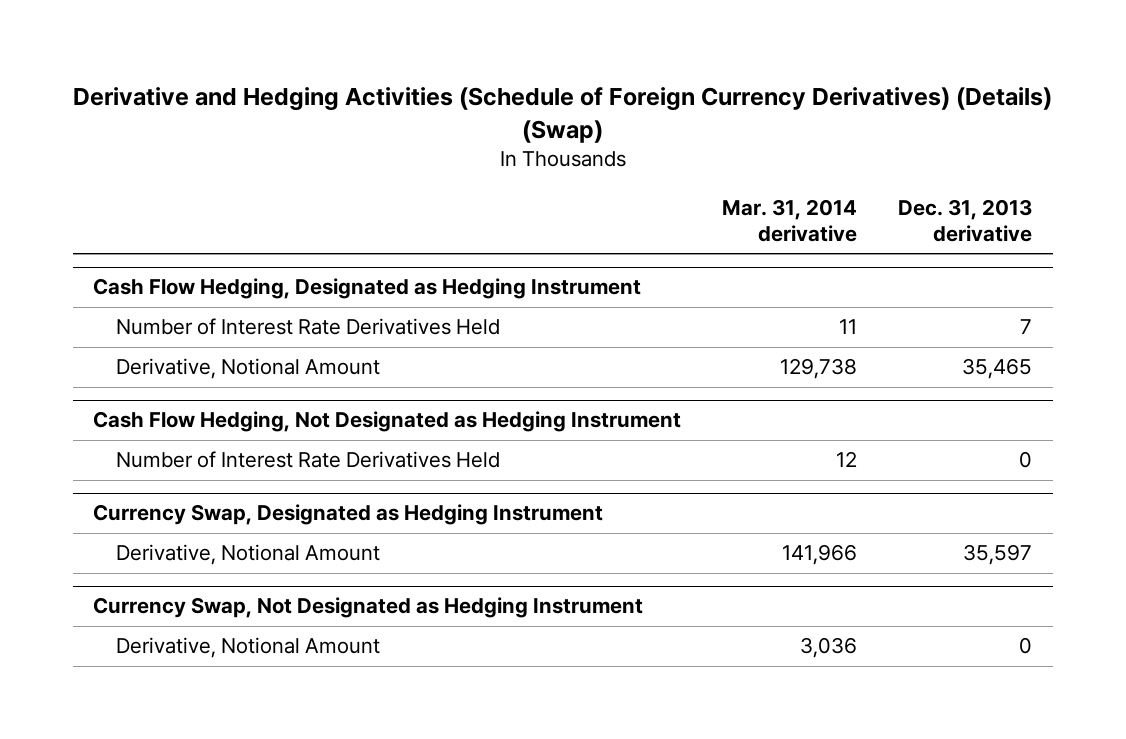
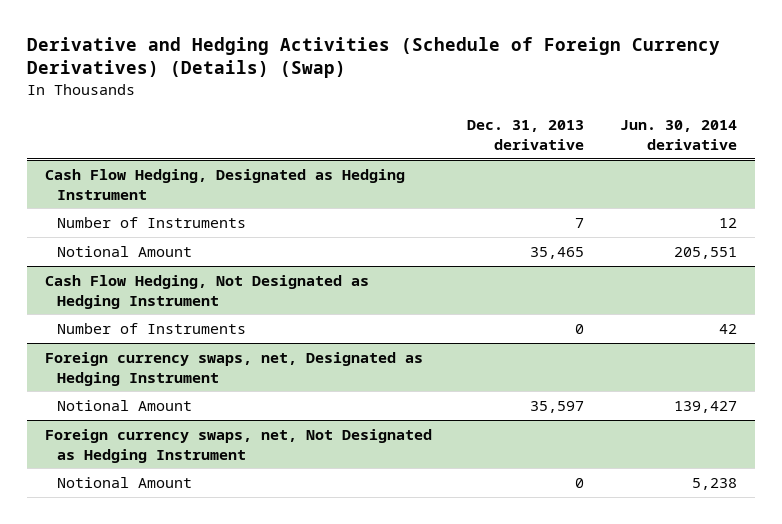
[722,198,858,242] Mar. 31, 2014 derivative -> none
none -> [620,119,738,150] Jun. 30, 2014 derivative
[115,318,500,336] Number of Interest Rate Derivatives Held -> [56,216,246,228] Number of Instruments
[115,358,380,380] Derivative, Notional Amount -> [56,245,192,257] Notional Amount
[115,451,500,469] Number of Interest Rate Derivatives Held -> [56,322,246,334] Number of Instruments
[93,504,604,526] Currency Swap, Designated as Hedging Instrument -> [44,351,423,386] Foreign currency swaps, net, Designated as Hedging Instrument
[115,544,380,566] Derivative, Notional Amount -> [56,399,192,411] Notional Amount
[93,597,644,619] Currency Swap, Not Designated as Hedging Instrument -> [44,428,432,463] Foreign currency swaps, net, Not Designated as Hedging Instrument
[115,637,380,659] Derivative, Notional Amount -> [56,476,192,488] Notional Amount

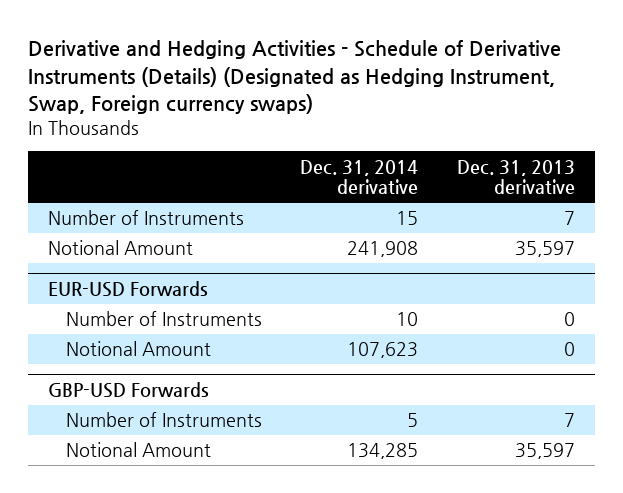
[27,36,721,79] Derivative and Hedging Activities (Schedule of Foreign Currency Derivatives) (Details) (Swap) -> [28,40,562,115] Derivative and Hedging Activities - Schedule of Derivative Instruments (Details) (Designated as Hedging Instrument, Swap, Foreign currency swaps)
[620,119,738,150] Jun. 30, 2014 derivative -> none
none -> [300,159,419,195] Dec. 31, 2014 derivative
[44,168,405,200] Cash Flow Hedging, Designated as Hedging Instrument -> none
[56,245,192,257] Notional Amount -> none
[44,274,369,309] Cash Flow Hedging, Not Designated as Hedging Instrument -> none
[56,322,246,334] Number of Instruments -> none
[44,351,423,386] Foreign currency swaps, net, Designated as Hedging Instrument -> none
[44,428,432,463] Foreign currency swaps, net, Not Designated as Hedging Instrument -> none
none -> [47,280,208,297] EUR-USD Forwards
none -> [65,311,262,327] Number of Instruments
none -> [47,381,209,398] GBP-USD Forwards
none -> [65,412,262,428] Number of Instruments
none -> [65,442,211,458] Notional Amount

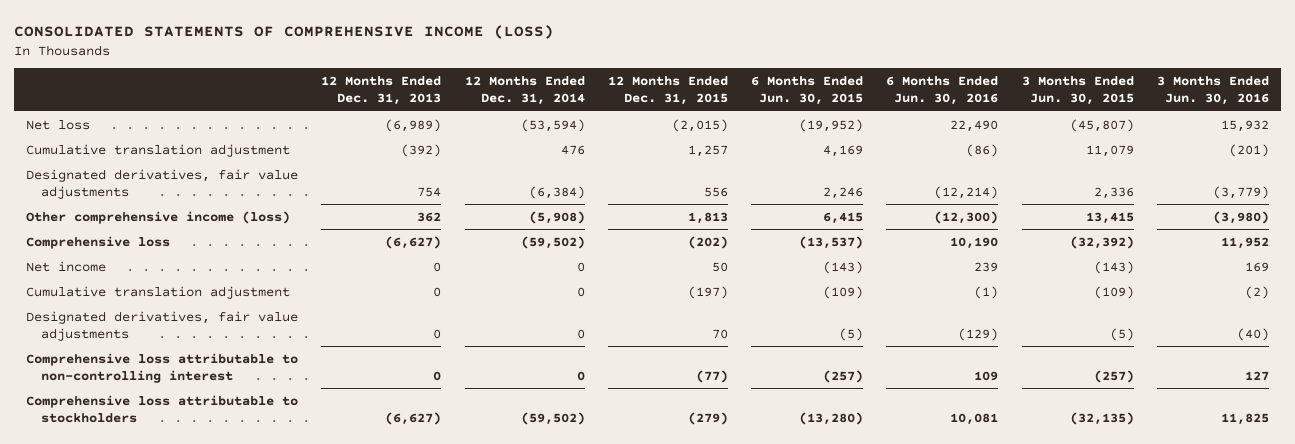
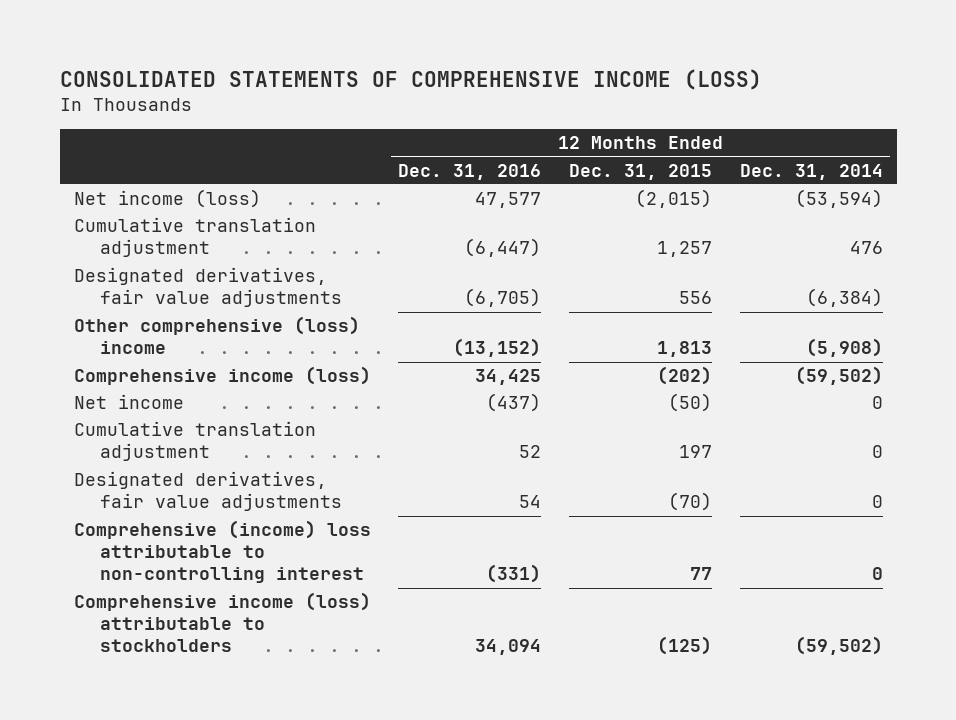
[321,76,442,106] 12 Months Ended Dec. 31, 2013 -> none
[751,76,864,106] 6 Months Ended Jun. 30, 2015 -> none
[886,76,999,106] 6 Months Ended Jun. 30, 2016 -> none
[1021,76,1134,106] 3 Months Ended Jun. 30, 2015 -> none
[1157,76,1270,106] 3 Months Ended Jun. 30, 2016 -> none
none -> [398,163,542,180] Dec. 31, 2016
[26,119,91,130] Net loss -> [73,189,261,209] Net income (loss)
[26,210,291,224] Other comprehensive income (loss) -> [73,316,360,355] Other comprehensive (loss) income
[26,235,171,249] Comprehensive loss -> [73,366,371,386] Comprehensive income (loss)
[711,261,728,272] 50 -> [668,393,713,413] (50)
[687,285,728,299] (197) -> [679,445,713,459] 197
[711,328,728,339] 70 -> [668,492,713,512] (70)
[26,352,299,383] Comprehensive loss attributable to non-controlling interest -> [73,520,371,584] Comprehensive (income) loss attributable to non-controlling interest
[695,369,728,383] (77) -> [690,567,713,581] 77
[26,394,299,423] Comprehensive loss attributable to stockholders -> [73,592,371,653] Comprehensive income (loss) attributable to stockholders
[687,411,728,425] (279) -> [657,636,713,656] (125)

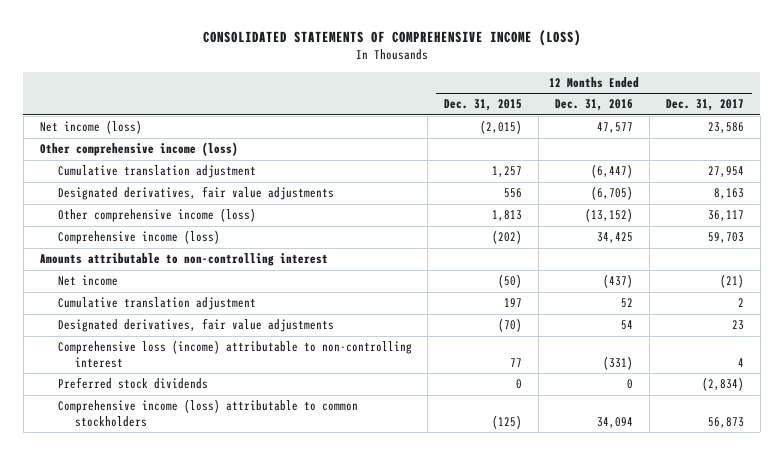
[739,163,883,180] Dec. 31, 2014 -> none
none -> [665,99,744,112] Dec. 31, 2017
none -> [39,142,238,157] Other comprehensive income (loss)
[73,316,360,355] Other comprehensive (loss) income -> [57,208,256,223] Other comprehensive income (loss)
none -> [39,253,328,267] Amounts attributable to non-controlling interest
[73,520,371,584] Comprehensive (income) loss attributable to non-controlling interest -> [57,340,412,368] Comprehensive loss (income) attributable to non-controlling interest
none -> [57,377,208,390] Preferred stock dividends
[73,592,371,653] Comprehensive income (loss) attributable to stockholders -> [57,399,358,427] Comprehensive income (loss) attributable to common stockholders

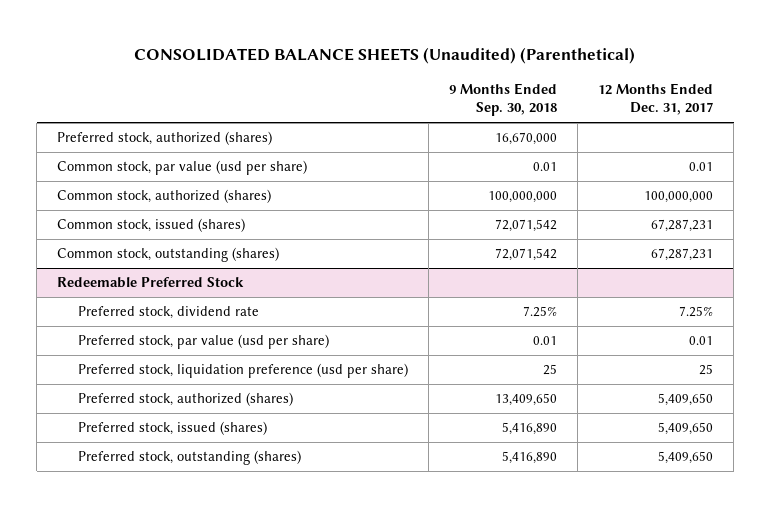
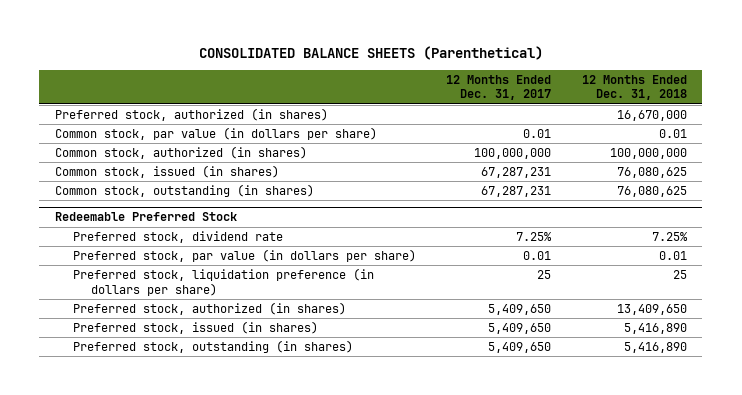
[134,46,636,64] CONSOLIDATED BALANCE SHEETS (Unaudited) (Parenthetical) -> [198,45,543,60] CONSOLIDATED BALANCE SHEETS (Parenthetical)
[449,82,558,117] 9 Months Ended Sep. 30, 2018 -> none
none -> [582,74,688,101] 12 Months Ended Dec. 31, 2018
[57,131,273,146] Preferred stock, authorized (shares) -> [54,108,328,122] Preferred stock, authorized (in shares)
[57,160,308,176] Common stock, par value (usd per share) -> [54,127,377,141] Common stock, par value (in dollars per share)
[57,189,272,204] Common stock, authorized (shares) -> [54,146,307,160] Common stock, authorized (in shares)
[57,218,246,233] Common stock, issued (shares) -> [54,165,279,179] Common stock, issued (in shares)
[57,247,280,263] Common stock, outstanding (shares) -> [54,184,314,198] Common stock, outstanding (in shares)
[78,334,330,350] Preferred stock, par value (usd per share) -> [72,249,416,263] Preferred stock, par value (in dollars per share)
[78,363,409,379] Preferred stock, liquidation preference (usd per share) -> [72,268,374,296] Preferred stock, liquidation preference (in dollars per share)
[78,392,294,407] Preferred stock, authorized (shares) -> [72,302,346,316] Preferred stock, authorized (in shares)
[78,421,268,436] Preferred stock, issued (shares) -> [72,321,318,335] Preferred stock, issued (in shares)
[78,450,302,466] Preferred stock, outstanding (shares) -> [72,340,353,354] Preferred stock, outstanding (in shares)

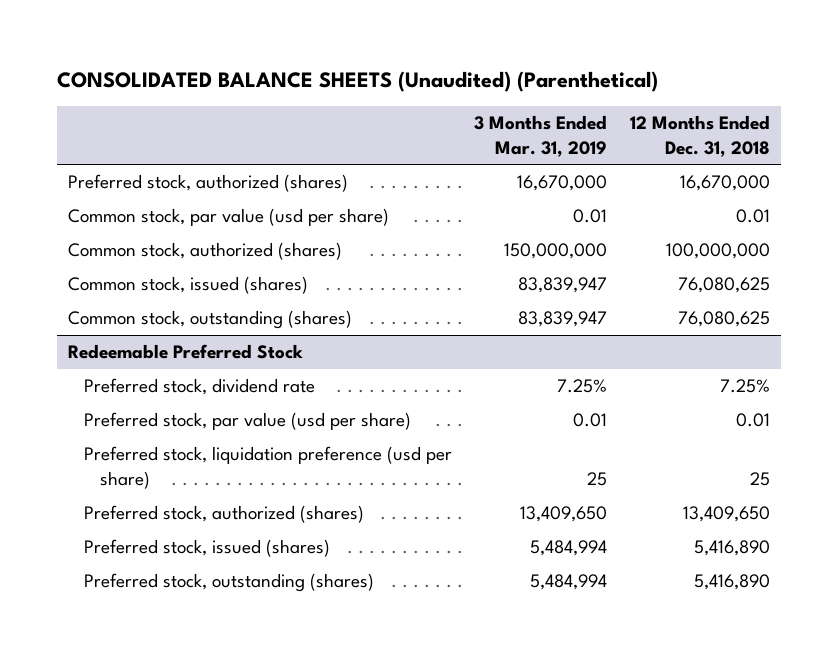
[198,45,543,60] CONSOLIDATED BALANCE SHEETS (Parenthetical) -> [56,70,658,92] CONSOLIDATED BALANCE SHEETS (Unaudited) (Parenthetical)
[446,74,552,101] 12 Months Ended Dec. 31, 2017 -> none
none -> [474,115,608,157] 3 Months Ended Mar. 31, 2019
[54,108,328,122] Preferred stock, authorized (in shares) -> [68,174,349,193] Preferred stock, authorized (shares)
[54,127,377,141] Common stock, par value (in dollars per share) -> [68,208,390,227] Common stock, par value (usd per share)
[54,146,307,160] Common stock, authorized (in shares) -> [68,242,343,261] Common stock, authorized (shares)
[54,165,279,179] Common stock, issued (in shares) -> [68,276,309,295] Common stock, issued (shares)
[54,184,314,198] Common stock, outstanding (in shares) -> [68,310,353,330] Common stock, outstanding (shares)
[72,249,416,263] Preferred stock, par value (in dollars per share) -> [83,412,411,431] Preferred stock, par value (usd per share)
[72,268,374,296] Preferred stock, liquidation preference (in dollars per share) -> [83,446,452,489] Preferred stock, liquidation preference (usd per share)
[72,302,346,316] Preferred stock, authorized (in shares) -> [83,505,364,524] Preferred stock, authorized (shares)
[72,321,318,335] Preferred stock, issued (in shares) -> [83,539,330,558] Preferred stock, issued (shares)
[72,340,353,354] Preferred stock, outstanding (in shares) -> [83,573,374,593] Preferred stock, outstanding (shares)

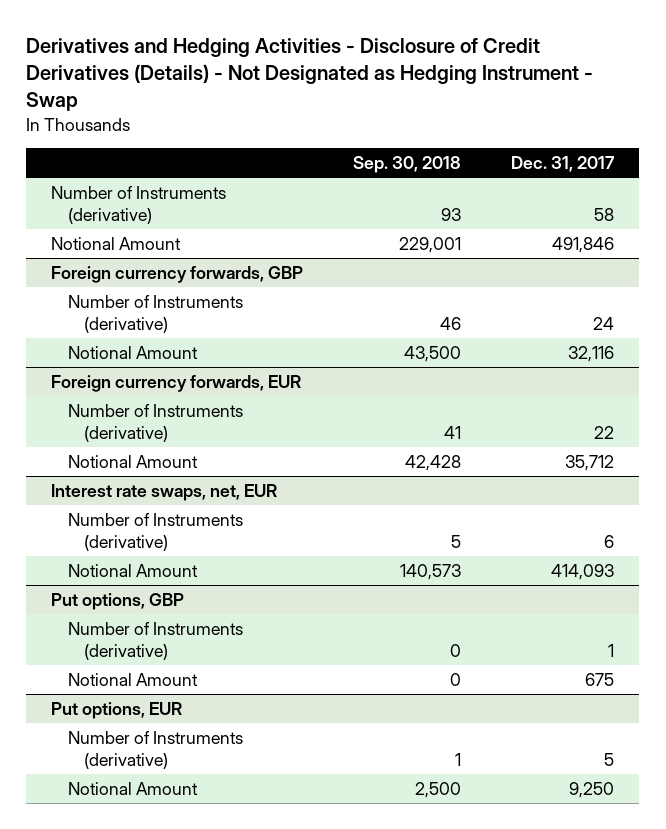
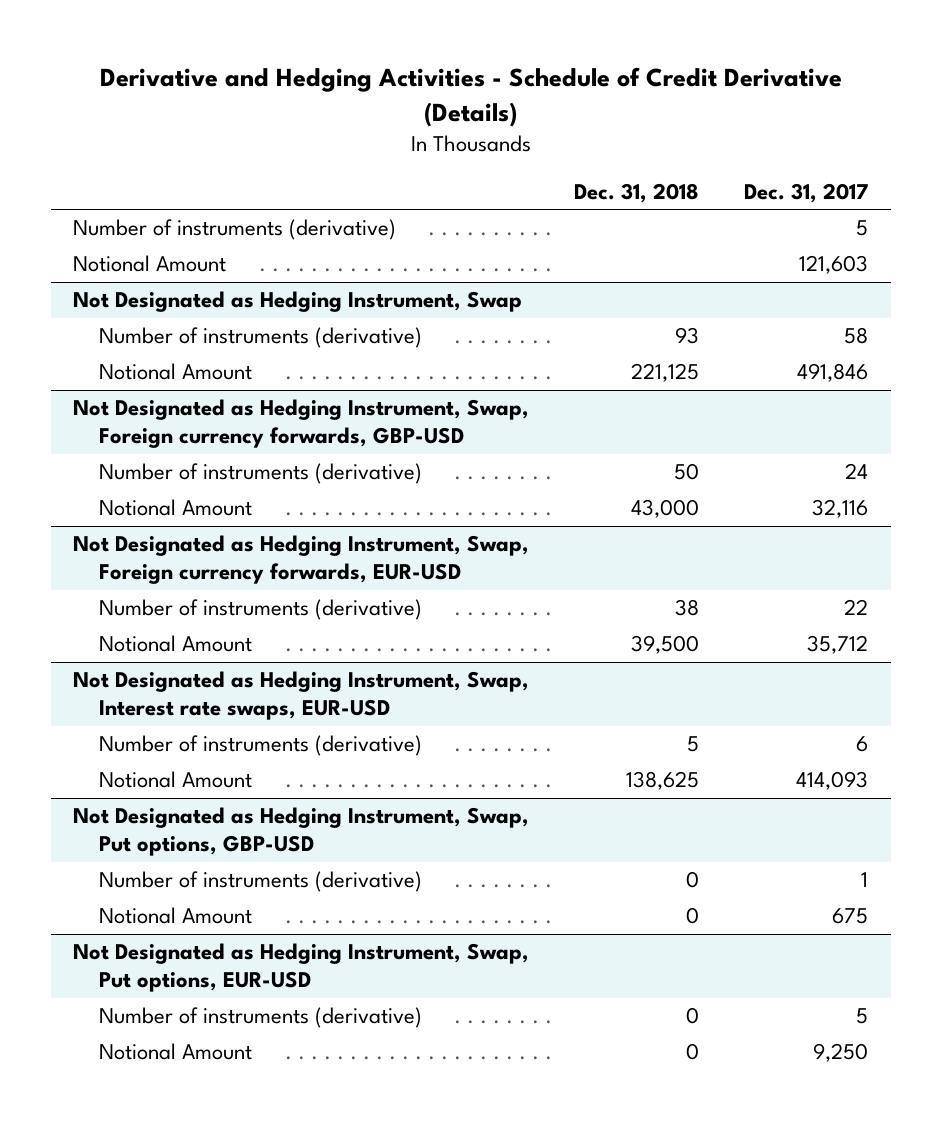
[26,38,594,112] Derivatives and Hedging Activities - Disclosure of Credit Derivatives (Details) - Not Designated as Hedging Instrument - Swap -> [99,66,842,127] Derivative and Hedging Activities - Schedule of Credit Derivative (Details)
[353,156,462,174] Sep. 30, 2018 -> none
none -> [574,182,700,203] Dec. 31, 2018
[51,185,227,225] Number of Instruments (derivative) -> [73,219,397,241] Number of instruments (derivative)
[594,208,615,222] 58 -> [856,220,869,237] 5
none -> [73,255,227,273] Notional Amount
none -> [73,291,523,313] Not Designated as Hedging Instrument, Swap
none -> [99,327,423,349] Number of instruments (derivative)
[51,265,304,283] Foreign currency forwards, GBP -> none
none -> [73,399,530,449] Not Designated as Hedging Instrument, Swap, Foreign currency forwards, GBP-USD
[67,294,243,334] Number of Instruments (derivative) -> [99,463,423,485] Number of instruments (derivative)
[51,374,302,392] Foreign currency forwards, EUR -> none
none -> [73,535,530,585] Not Designated as Hedging Instrument, Swap, Foreign currency forwards, EUR-USD
[67,403,243,443] Number of Instruments (derivative) -> [99,599,423,621] Number of instruments (derivative)
[51,483,278,501] Interest rate swaps, net, EUR -> none
none -> [73,671,530,721] Not Designated as Hedging Instrument, Swap, Interest rate swaps, EUR-USD
[67,512,243,552] Number of Instruments (derivative) -> [99,735,423,757] Number of instruments (derivative)
[51,592,185,610] Put options, GBP -> none
none -> [73,807,530,857] Not Designated as Hedging Instrument, Swap, Put options, GBP-USD
[67,621,243,661] Number of Instruments (derivative) -> [99,871,423,893] Number of instruments (derivative)
[51,701,183,719] Put options, EUR -> none
none -> [73,943,530,993] Not Designated as Hedging Instrument, Swap, Put options, EUR-USD
[67,730,243,770] Number of Instruments (derivative) -> [99,1007,423,1029] Number of instruments (derivative)

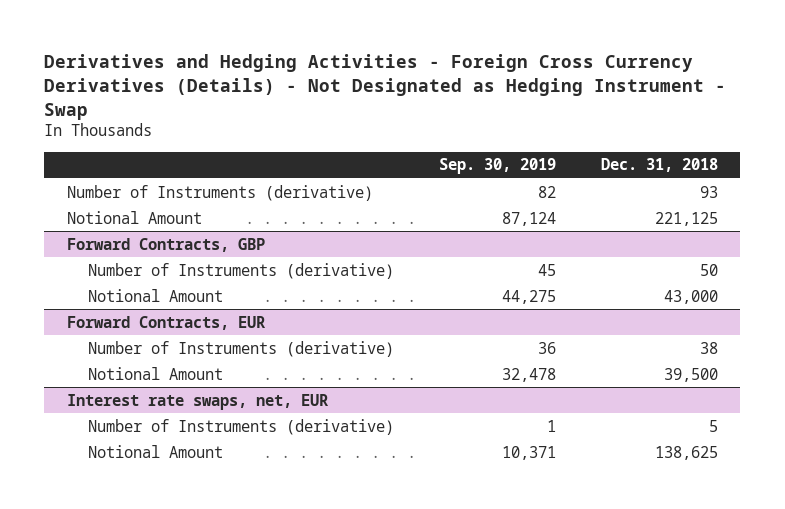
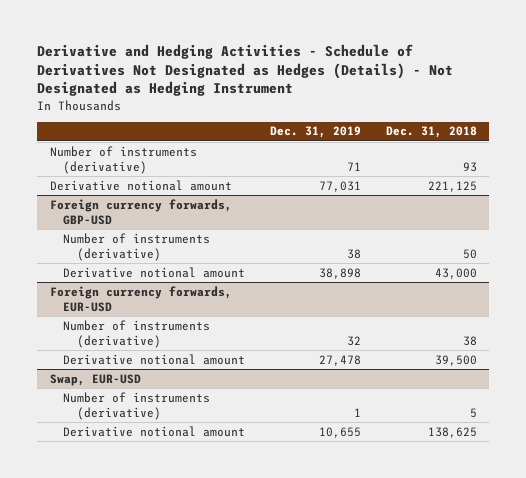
[44,54,727,120] Derivatives and Hedging Activities - Foreign Cross Currency Derivatives (Details) - Not Designated as Hedging Instrument - Swap -> [37,44,454,97] Derivative and Hedging Activities - Schedule of Derivatives Not Designated as Hedges (Details) - Not Designated as Hedging Instrument
[438,158,556,175] Sep. 30, 2019 -> none
none -> [269,126,361,139] Dec. 31, 2019
[66,237,265,252] Forward Contracts, GBP -> none
[66,315,266,330] Forward Contracts, EUR -> none
[66,393,329,410] Interest rate swaps, net, EUR -> none
[66,184,373,201] Number of Instruments (derivative) -> [49,145,197,174] Number of instruments (derivative)
[66,210,202,224] Notional Amount -> [49,179,232,191] Derivative notional amount
none -> [49,198,232,225] Foreign currency forwards, GBP-USD
[87,262,394,279] Number of Instruments (derivative) -> [63,232,211,261] Number of instruments (derivative)
[87,288,223,302] Notional Amount -> [63,266,246,278] Derivative notional amount
none -> [49,285,232,312] Foreign currency forwards, EUR-USD
[87,340,394,357] Number of Instruments (derivative) -> [63,319,211,348] Number of instruments (derivative)
[87,366,223,380] Notional Amount -> [63,353,246,365] Derivative notional amount
none -> [49,373,141,386] Swap, EUR-USD
[87,418,394,435] Number of Instruments (derivative) -> [63,391,211,420] Number of instruments (derivative)
[87,444,223,458] Notional Amount -> [63,425,246,437] Derivative notional amount

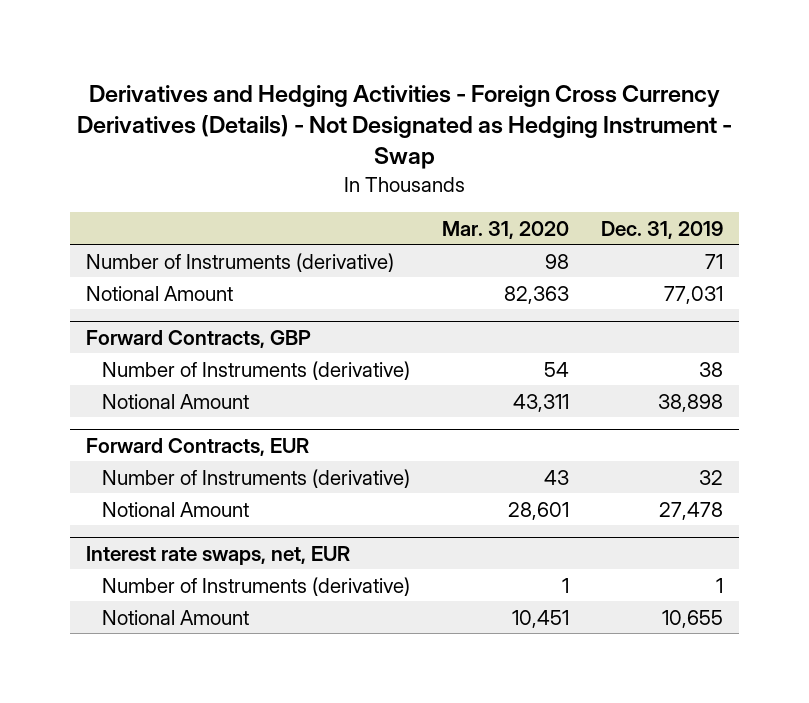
[37,44,454,97] Derivative and Hedging Activities - Schedule of Derivatives Not Designated as Hedges (Details) - Not Designated as Hedging Instrument -> [76,84,732,170] Derivatives and Hedging Activities - Foreign Cross Currency Derivatives (Details) - Not Designated as Hedging Instrument - Swap
[385,126,477,139] Dec. 31, 2018 -> none
none -> [442,220,570,239] Mar. 31, 2020
[49,198,232,225] Foreign currency forwards, GBP-USD -> none
[49,285,232,312] Foreign currency forwards, EUR-USD -> none
[49,373,141,386] Swap, EUR-USD -> none
[49,145,197,174] Number of instruments (derivative) -> [86,252,395,272] Number of Instruments (derivative)
[49,179,232,191] Derivative notional amount -> [86,285,234,301] Notional Amount
none -> [86,329,312,348] Forward Contracts, GBP
[63,232,211,261] Number of instruments (derivative) -> [102,360,411,380] Number of Instruments (derivative)
[63,266,246,278] Derivative notional amount -> [102,393,250,409] Notional Amount
none -> [86,437,310,456] Forward Contracts, EUR
[63,319,211,348] Number of instruments (derivative) -> [102,468,411,488] Number of Instruments (derivative)
[63,353,246,365] Derivative notional amount -> [102,501,250,517] Notional Amount
none -> [86,545,351,565] Interest rate swaps, net, EUR
[63,391,211,420] Number of instruments (derivative) -> [102,576,411,596] Number of Instruments (derivative)
[63,425,246,437] Derivative notional amount -> [102,609,250,625] Notional Amount

